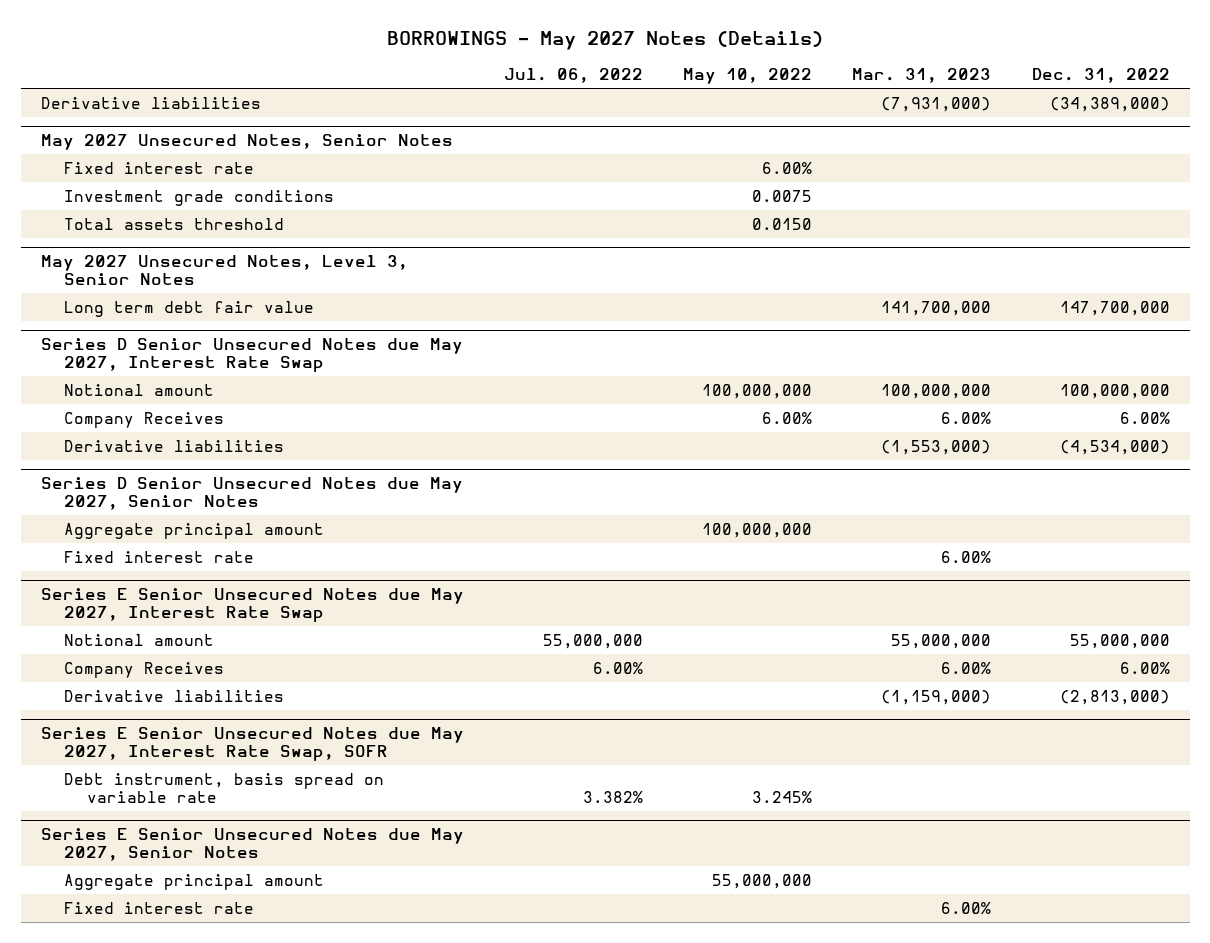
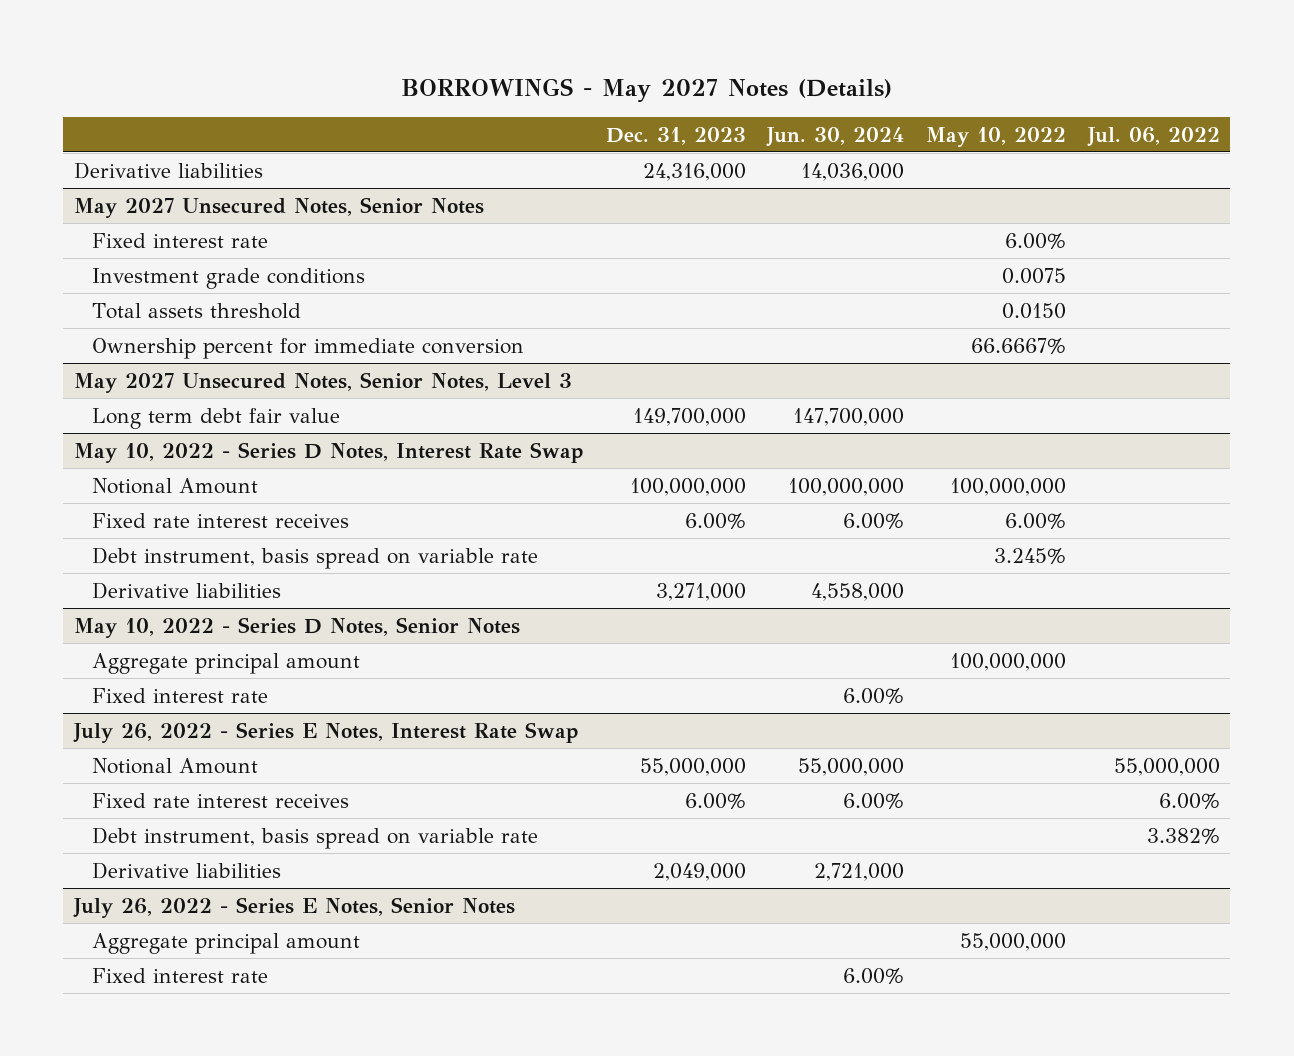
[852,68,992,84] Mar. 31, 2023 -> none
[1031,68,1170,84] Dec. 31, 2022 -> none
none -> [605,126,746,145] Dec. 31, 2023
none -> [766,126,905,147] Jun. 30, 2024
none -> [91,337,524,359] Ownership percent for immediate conversion
[40,254,408,286] May 2027 Unsecured Notes, Level 3, Senior Notes -> [73,371,572,393] May 2027 Unsecured Notes, Senior Notes, Level 3
[40,337,463,373] Series D Senior Unsecured Notes due May 2027, Interest Rate Swap -> [73,441,584,463] May 10, 2022 - Series D Notes, Interest Rate Swap
[63,383,214,396] Notional amount -> [91,477,258,494] Notional Amount
[63,411,224,428] Company Receives -> [91,512,349,528] Fixed rate interest receives
none -> [91,546,538,569] Debt instrument, basis spread on variable rate
[40,476,463,511] Series D Senior Unsecured Notes due May 2027, Senior Notes -> [73,616,520,638] May 10, 2022 - Series D Notes, Senior Notes
[40,587,464,623] Series E Senior Unsecured Notes due May 2027, Interest Rate Swap -> none
[63,633,214,646] Notional amount -> none
[63,661,224,678] Company Receives -> none
[63,689,284,702] Derivative liabilities -> none
[40,726,464,762] Series E Senior Unsecured Notes due May 2027, Interest Rate Swap, SOFR -> none
[63,772,384,804] Debt instrument, basis spread on variable rate -> none
none -> [72,721,579,743] July 26, 2022 - Series E Notes, Interest Rate Swap
none -> [91,757,258,774] Notional Amount
none -> [91,792,349,808] Fixed rate interest receives
none -> [91,826,538,849] Debt instrument, basis spread on variable rate
none -> [91,861,281,879] Derivative liabilities
[40,827,464,862] Series E Senior Unsecured Notes due May 2027, Senior Notes -> [72,896,515,918] July 26, 2022 - Series E Notes, Senior Notes

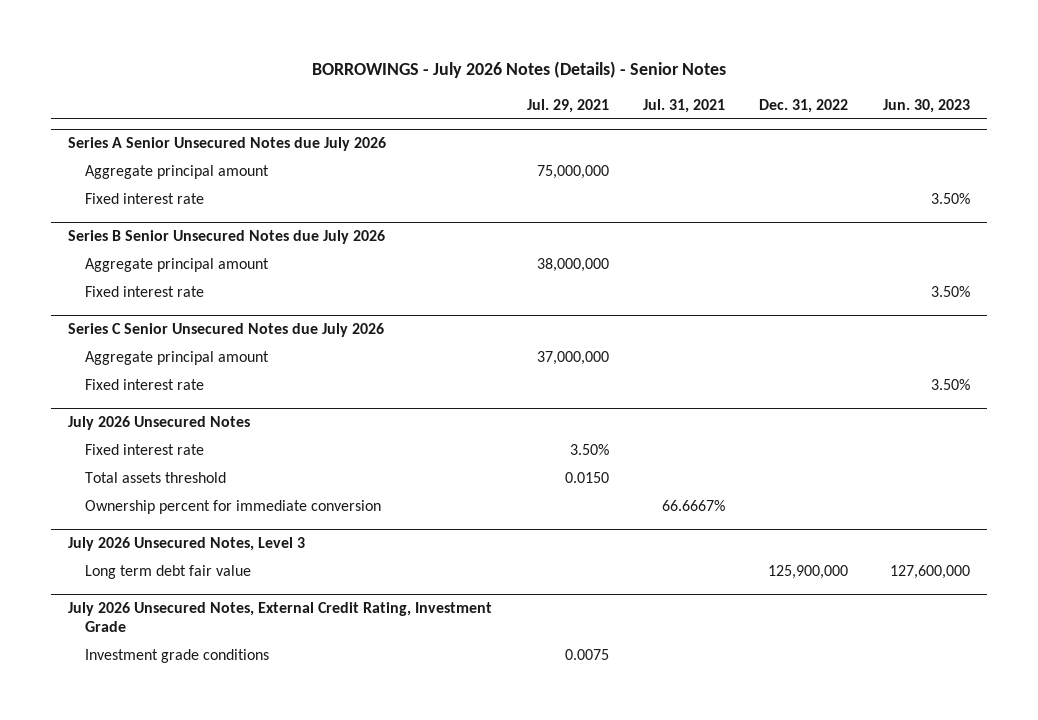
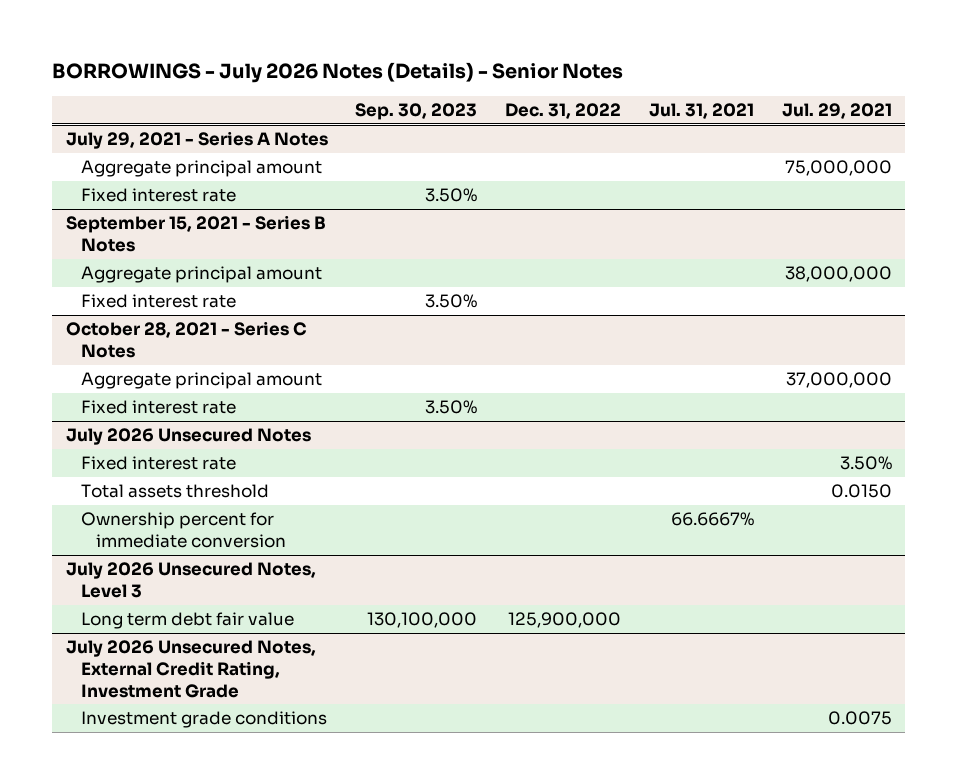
[882,98,970,113] Jun. 30, 2023 -> none
none -> [355,102,478,120] Sep. 30, 2023
[68,137,387,152] Series A Senior Unsecured Notes due July 2026 -> [65,131,328,150] July 29, 2021 - Series A Notes
[68,230,386,245] Series B Senior Unsecured Notes due July 2026 -> [65,215,326,252] September 15, 2021 - Series B Notes
[68,323,385,338] Series C Senior Unsecured Notes due July 2026 -> [65,321,307,358] October 28, 2021 - Series C Notes

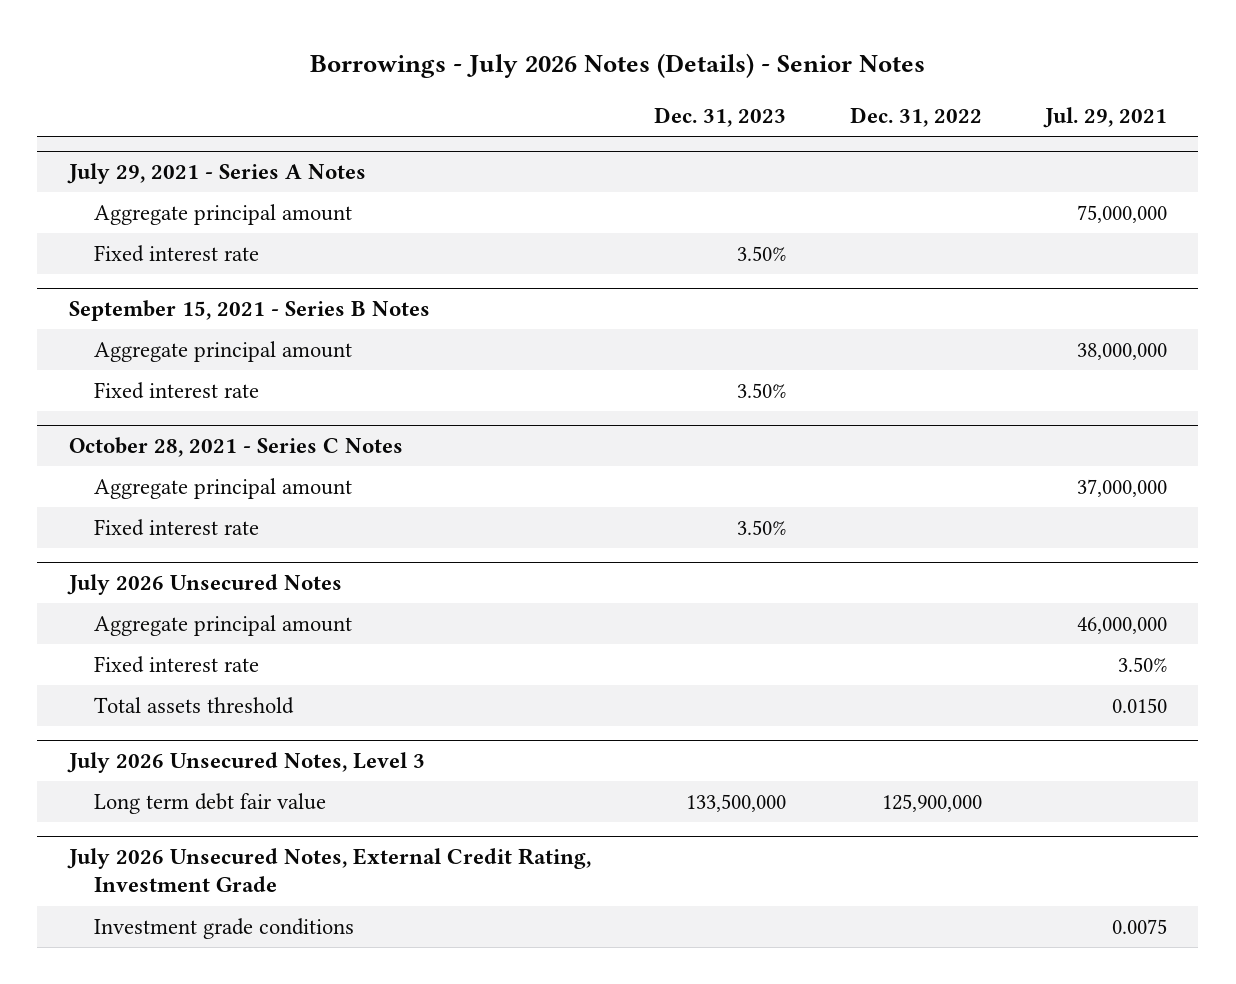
[51,62,623,84] BORROWINGS - July 2026 Notes (Details) - Senior Notes -> [309,53,925,79] Borrowings - July 2026 Notes (Details) - Senior Notes
[355,102,478,120] Sep. 30, 2023 -> none
[648,102,754,119] Jul. 31, 2021 -> none
none -> [654,106,787,127] Dec. 31, 2023
none -> [93,614,352,636] Aggregate principal amount
[80,512,286,548] Ownership percent for immediate conversion -> none

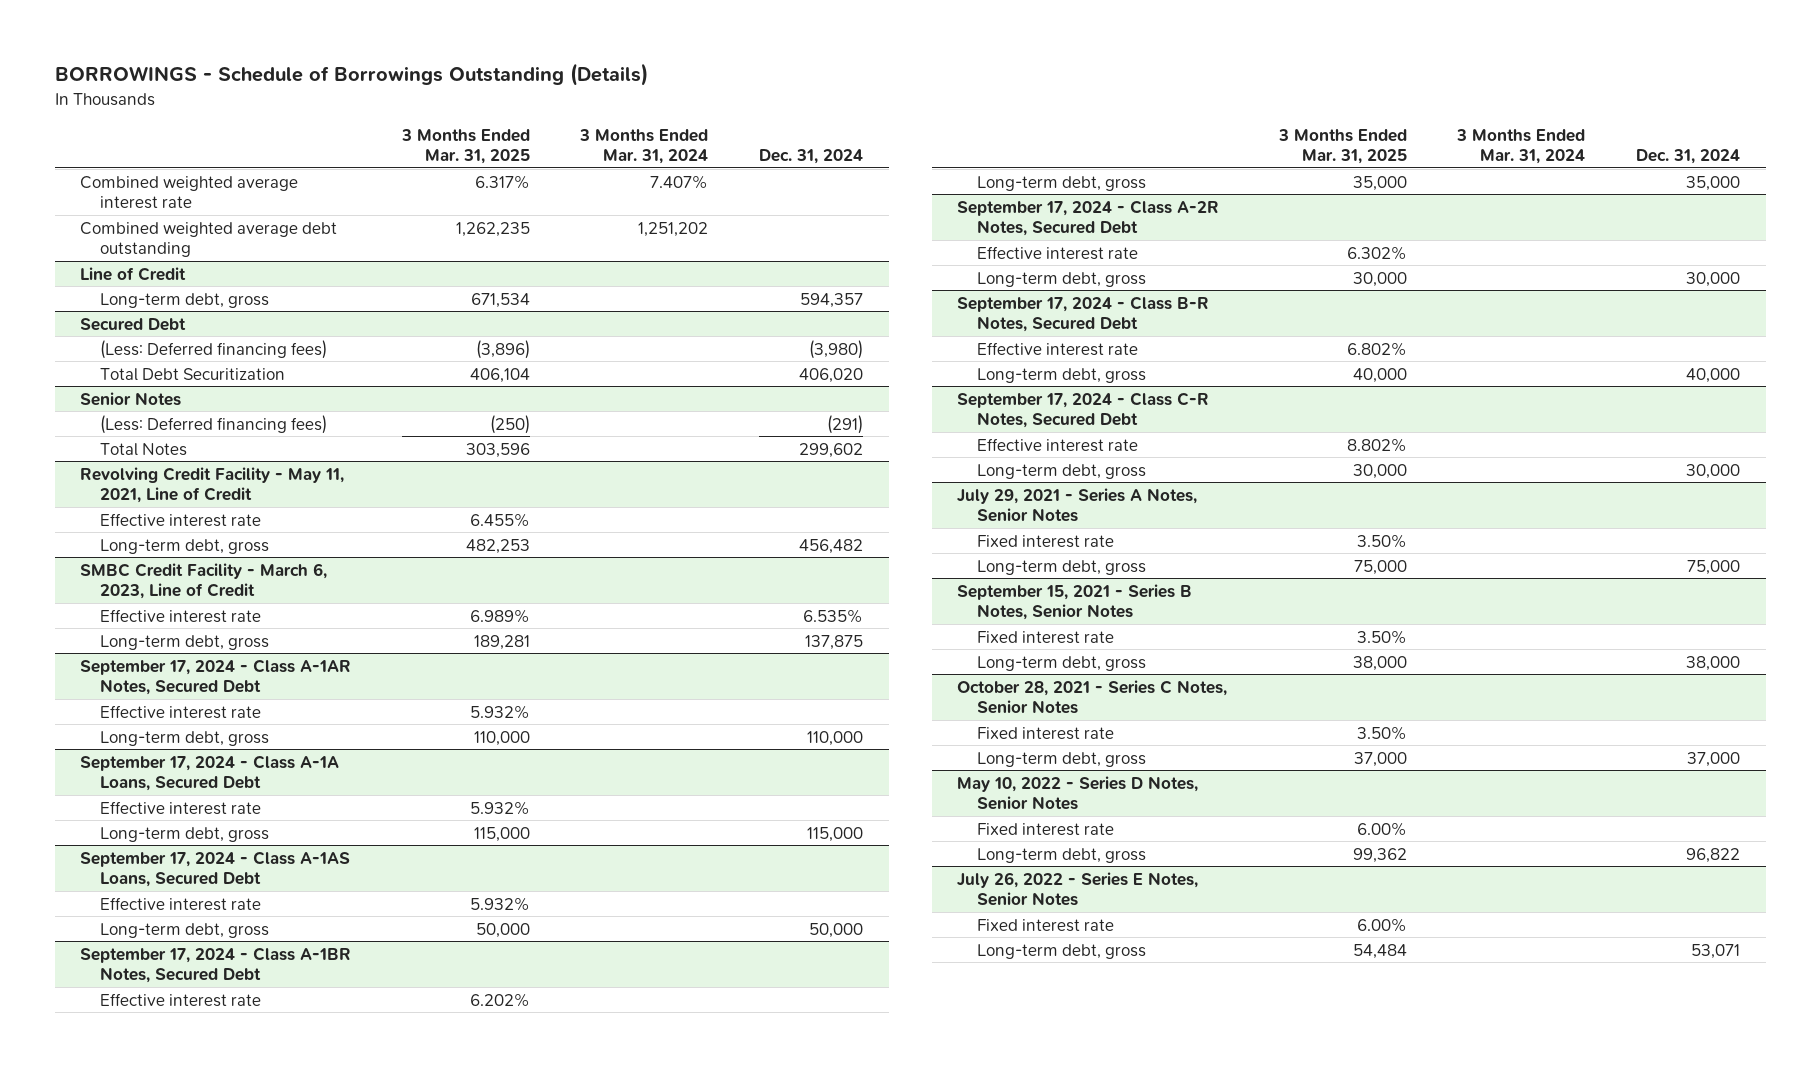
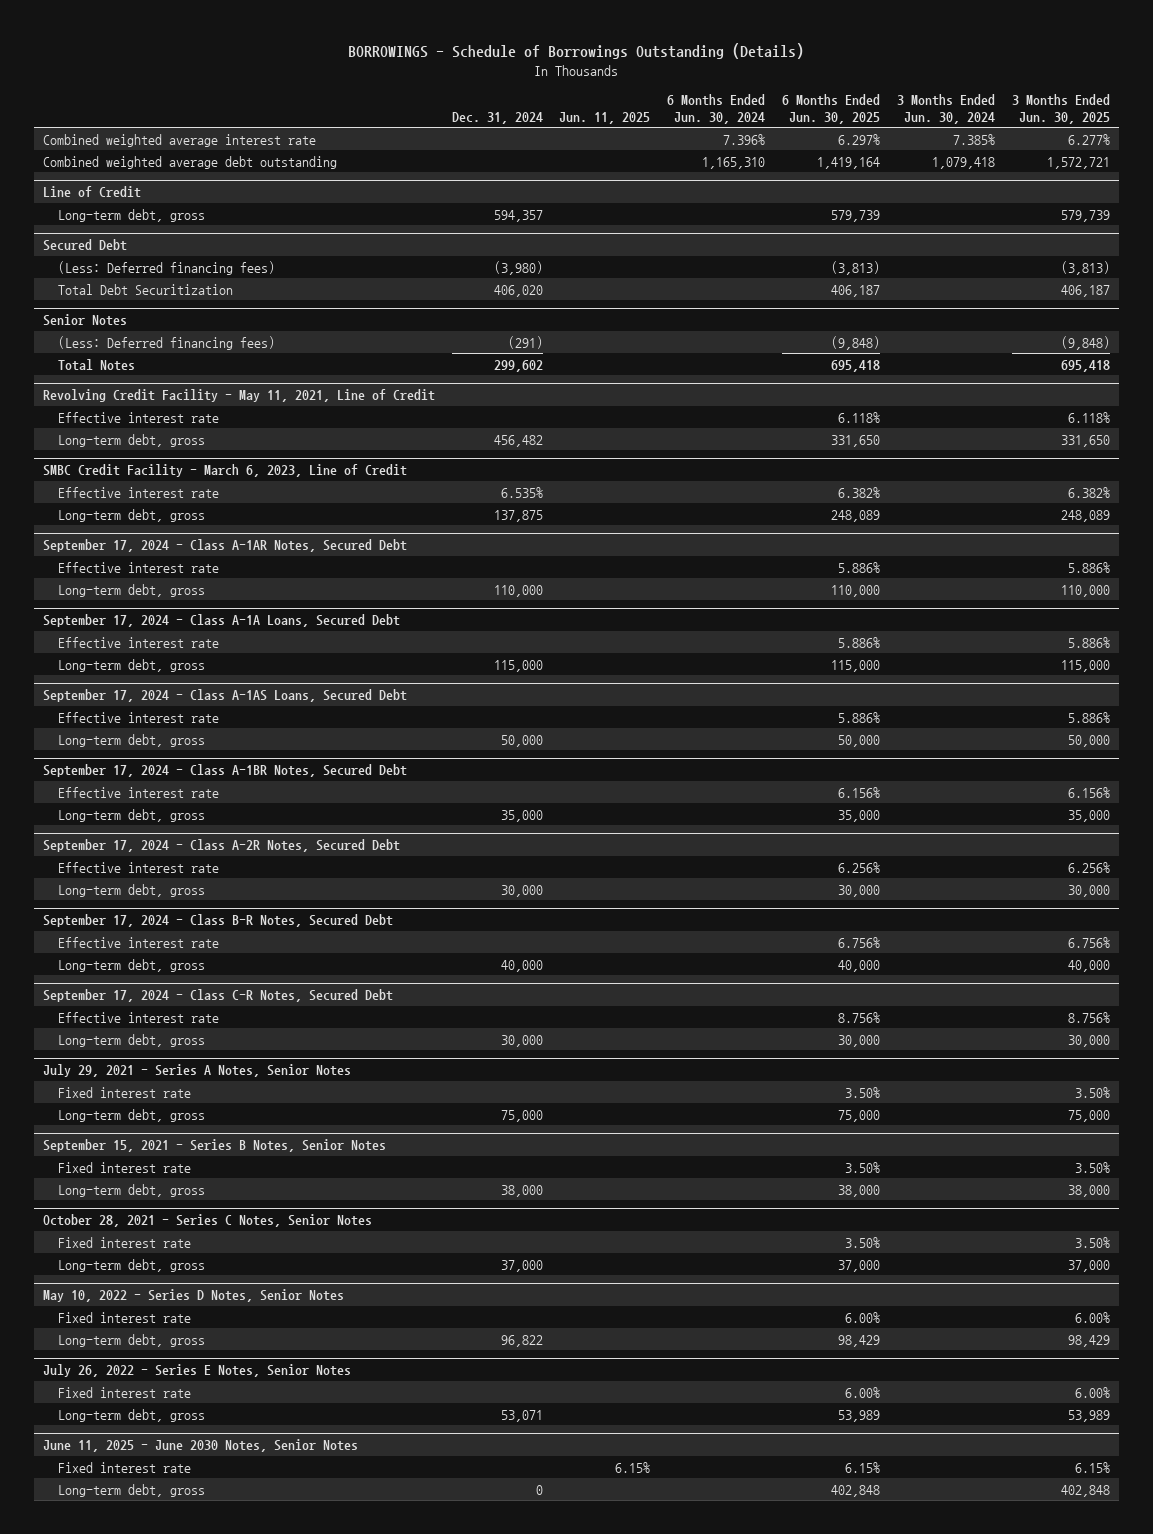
[400,128,530,164] 3 Months Ended Mar. 31, 2025 -> none
[579,128,709,164] 3 Months Ended Mar. 31, 2024 -> none
none -> [559,111,651,124] Jun. 11, 2025
none -> [667,94,766,124] 6 Months Ended Jun. 30, 2024
none -> [782,94,881,124] 6 Months Ended Jun. 30, 2025
none -> [897,94,996,124] 3 Months Ended Jun. 30, 2024
none -> [1012,94,1111,124] 3 Months Ended Jun. 30, 2025
none -> [42,1438,358,1452] June 11, 2025 - June 2030 Notes, Senior Notes
none -> [58,1461,192,1473] Fixed interest rate
none -> [58,1483,206,1497] Long-term debt, gross

